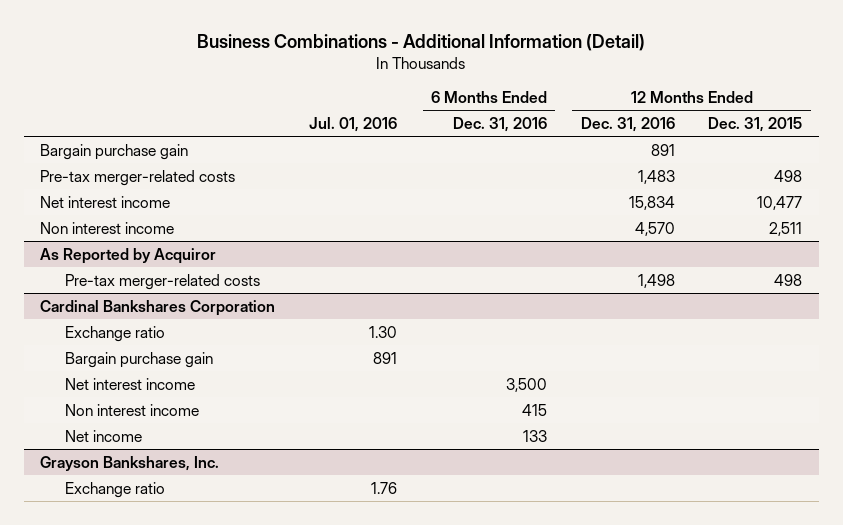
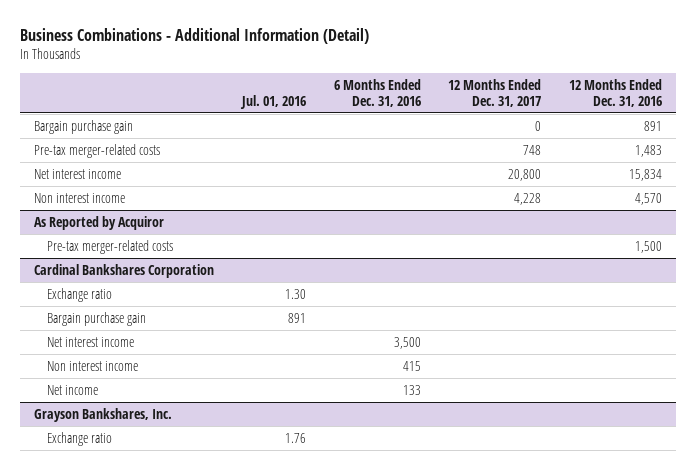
[708,117,803,133] Dec. 31, 2015 -> none
none -> [448,78,542,107] 12 Months Ended Dec. 31, 2017
[637,273,675,288] 1,498 -> [635,240,663,253] 1,500

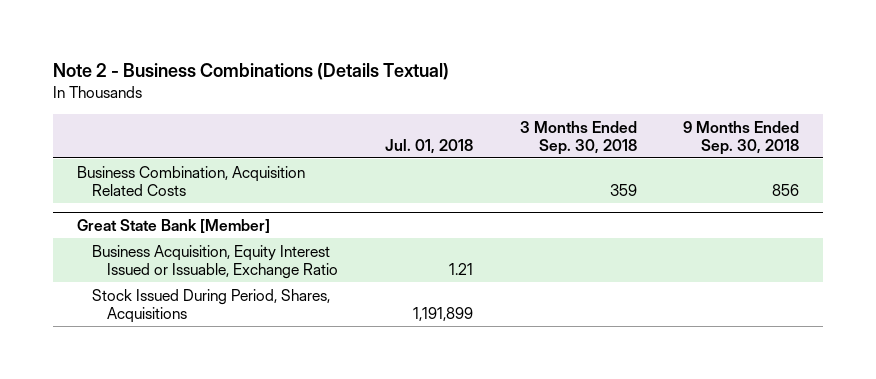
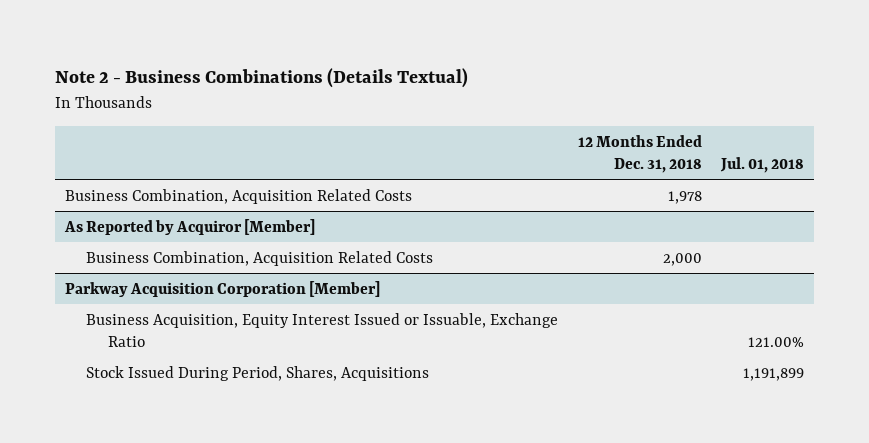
[519,120,637,155] 3 Months Ended Sep. 30, 2018 -> none
[683,120,800,155] 9 Months Ended Sep. 30, 2018 -> none
none -> [577,134,702,173] 12 Months Ended Dec. 31, 2018
none -> [63,218,315,235] As Reported by Acquiror [Member]
none -> [86,250,434,266] Business Combination, Acquisition Related Costs
[76,218,270,233] Great State Bank [Member] -> [64,280,380,297] Parkway Acquisition Corporation [Member]
[449,262,474,275] 1.21 -> [748,336,805,347] 121.00%

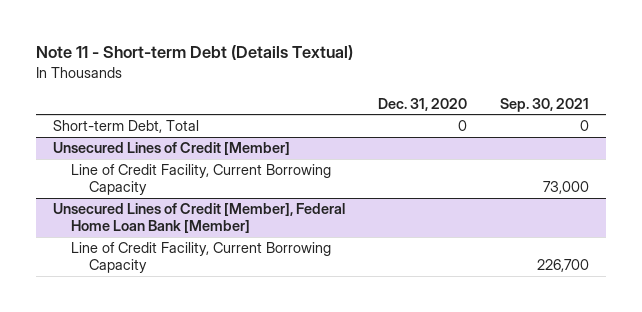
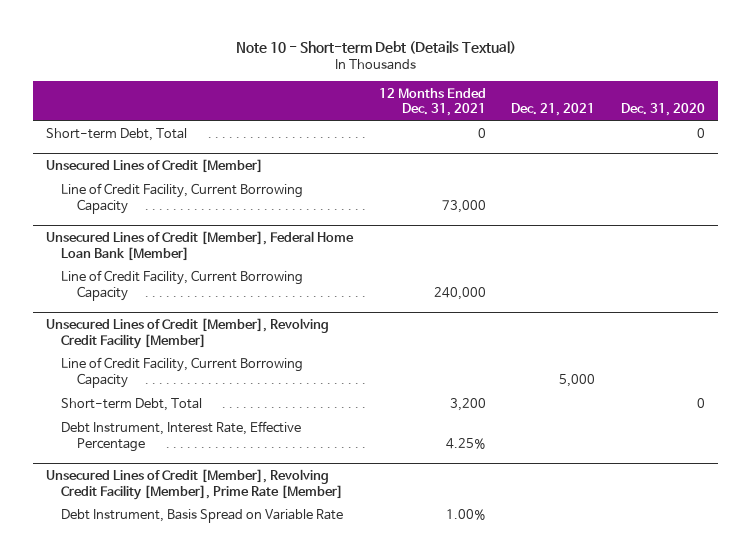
[36,45,354,61] Note 11 - Short-term Debt (Details Textual) -> [235,41,516,55] Note 10 - Short-term Debt (Details Textual)
[500,97,590,112] Sep. 30, 2021 -> none
none -> [378,87,486,117] 12 Months Ended Dec. 31, 2021
none -> [511,103,596,117] Dec. 21, 2021
none -> [45,318,329,349] Unsecured Lines of Credit [Member], Revolving Credit Facility [Member]
none -> [61,357,304,389] Line of Credit Facility, Current Borrowing Capacity
none -> [61,398,203,412] Short-term Debt, Total
none -> [61,421,302,453] Debt Instrument, Interest Rate, Effective Percentage
none -> [45,469,344,500] Unsecured Lines of Credit [Member], Revolving Credit Facility [Member], Prime Rate [Member]
none -> [61,509,344,524] Debt Instrument, Basis Spread on Variable Rate

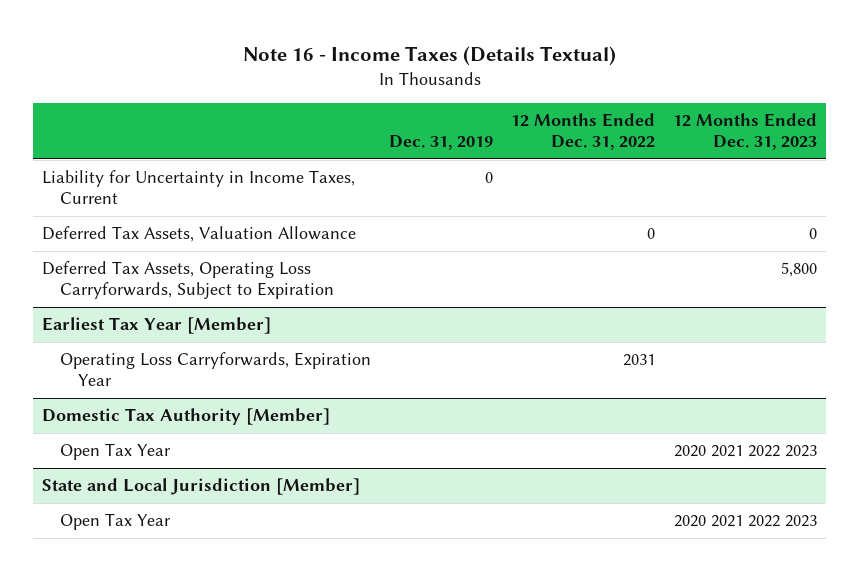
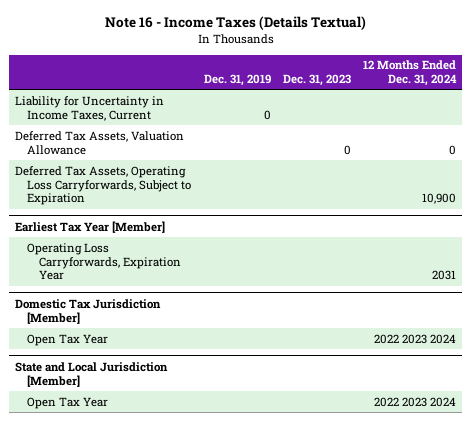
[510,112,655,150] 12 Months Ended Dec. 31, 2022 -> none
[672,112,817,150] 12 Months Ended Dec. 31, 2023 -> none
none -> [282,74,351,87] Dec. 31, 2023
none -> [363,60,458,87] 12 Months Ended Dec. 31, 2024
[42,408,331,426] Domestic Tax Authority [Member] -> [15,298,162,324] Domestic Tax Jurisdiction [Member]

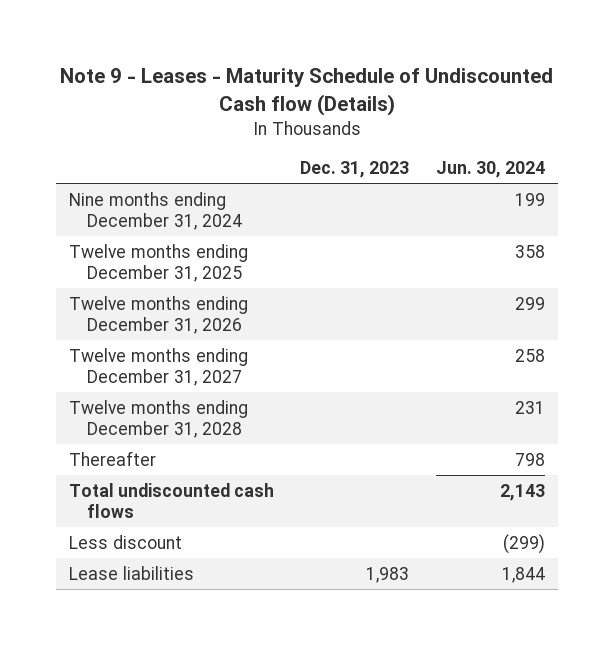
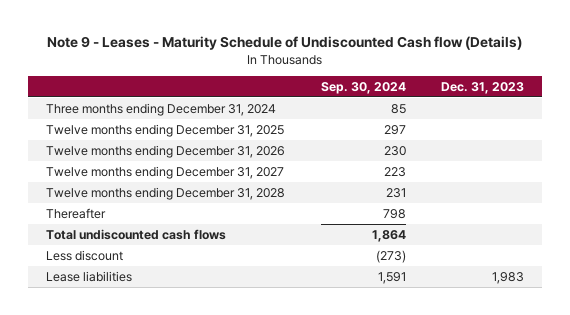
[435,161,545,179] Jun. 30, 2024 -> none
none -> [320,81,406,94] Sep. 30, 2024
[68,191,243,230] Nine months ending December 31, 2024 -> [45,102,276,116] Three months ending December 31, 2024

